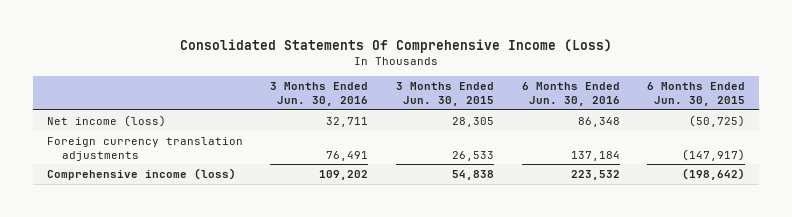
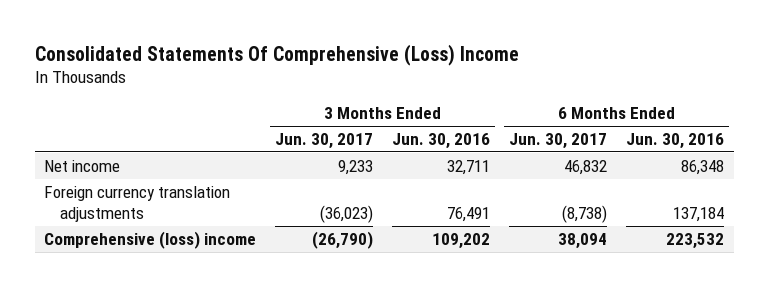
[179,39,612,54] Consolidated Statements Of Comprehensive Income (Loss) -> [34,43,519,66] Consolidated Statements Of Comprehensive (Loss) Income
[395,82,494,106] 3 Months Ended Jun. 30, 2015 -> none
[647,82,746,106] 6 Months Ended Jun. 30, 2015 -> none
none -> [275,132,374,149] Jun. 30, 2017
none -> [509,132,608,149] Jun. 30, 2017
[46,114,166,127] Net income (loss) -> [44,159,121,172] Net income
[46,167,236,180] Comprehensive income (loss) -> [44,230,257,249] Comprehensive (loss) income

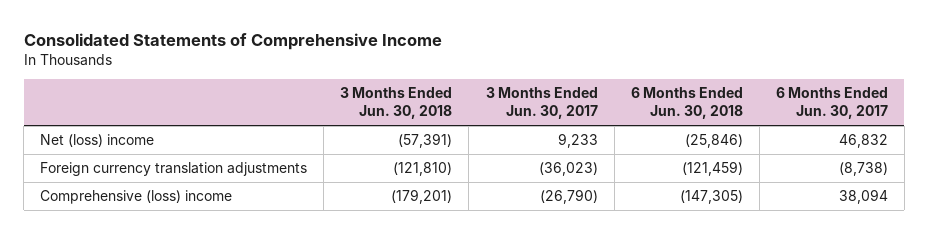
[34,43,519,66] Consolidated Statements Of Comprehensive (Loss) Income -> [23,32,442,50] Consolidated Statements of Comprehensive Income
[392,132,491,149] Jun. 30, 2016 -> none
[626,132,725,149] Jun. 30, 2016 -> none
none -> [340,87,453,120] 3 Months Ended Jun. 30, 2018
none -> [630,87,743,120] 6 Months Ended Jun. 30, 2018
[44,159,121,172] Net income -> [40,134,155,148] Net (loss) income

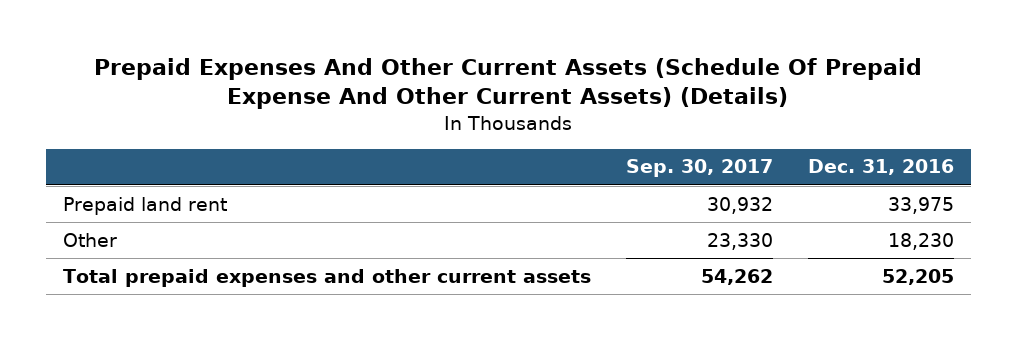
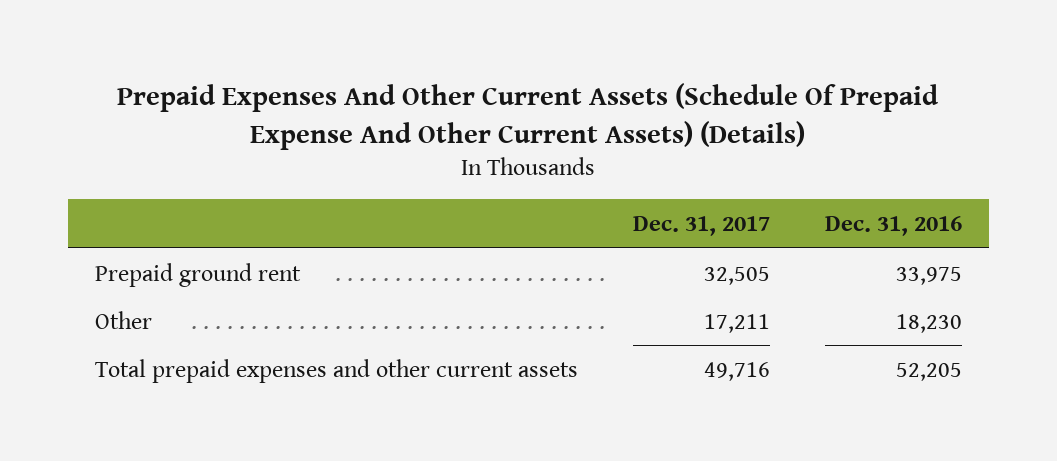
[625,159,773,178] Sep. 30, 2017 -> none
none -> [632,215,770,236] Dec. 31, 2017
[62,196,227,215] Prepaid land rent -> [95,262,302,287] Prepaid ground rent

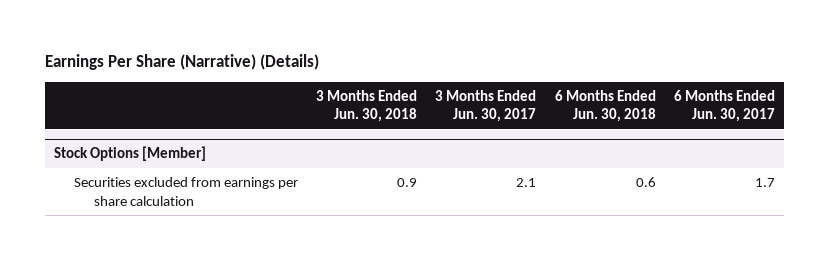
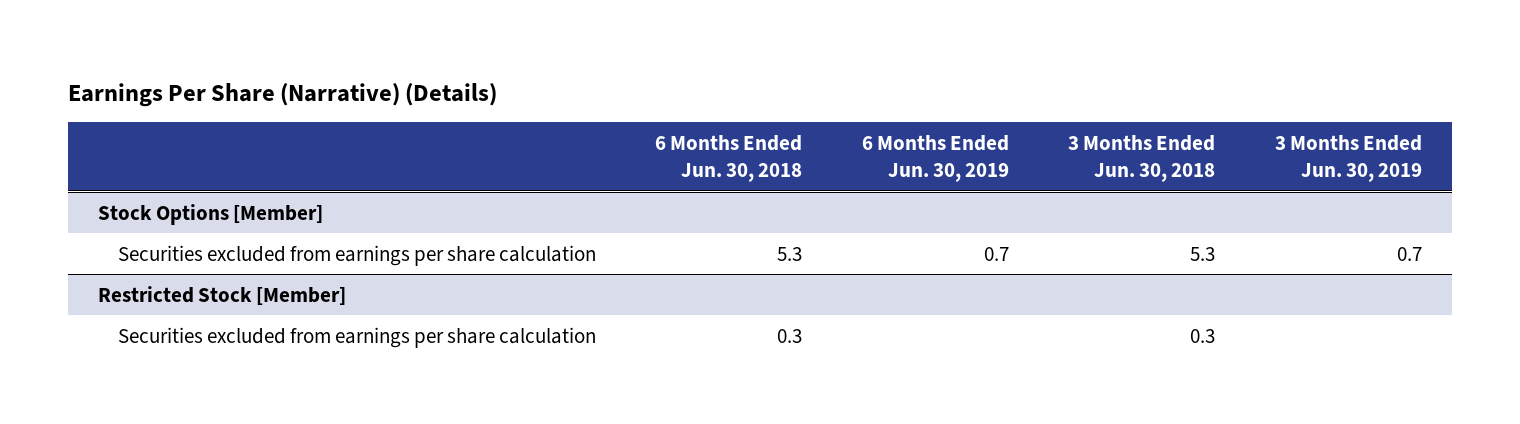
[435,89,537,123] 3 Months Ended Jun. 30, 2017 -> none
[674,89,776,123] 6 Months Ended Jun. 30, 2017 -> none
none -> [861,134,1009,183] 6 Months Ended Jun. 30, 2019
none -> [1274,134,1422,183] 3 Months Ended Jun. 30, 2019
[397,178,418,188] 0.9 -> [1190,246,1216,261] 5.3
[635,177,656,188] 0.6 -> [777,246,803,261] 5.3
none -> [98,285,347,305] Restricted Stock [Member]
none -> [117,326,596,348] Securities excluded from earnings per share calculation

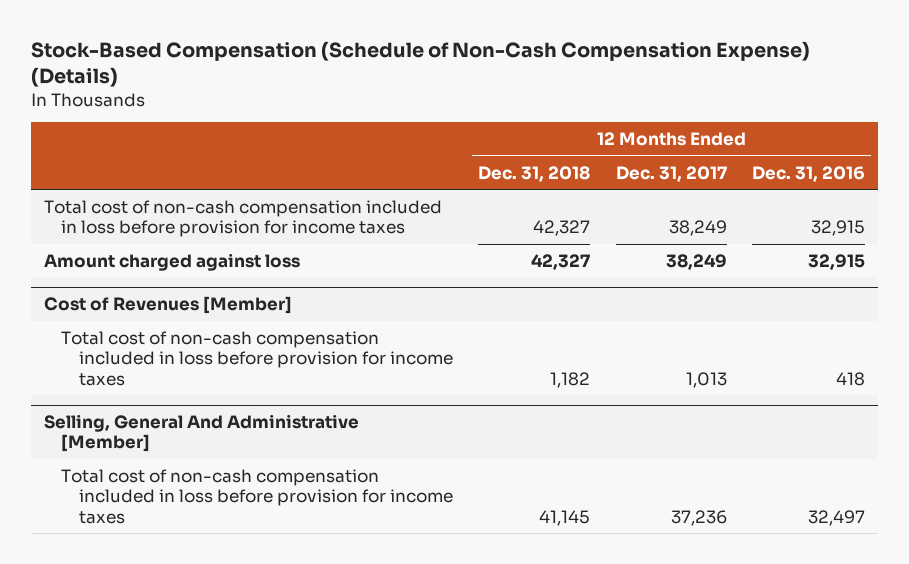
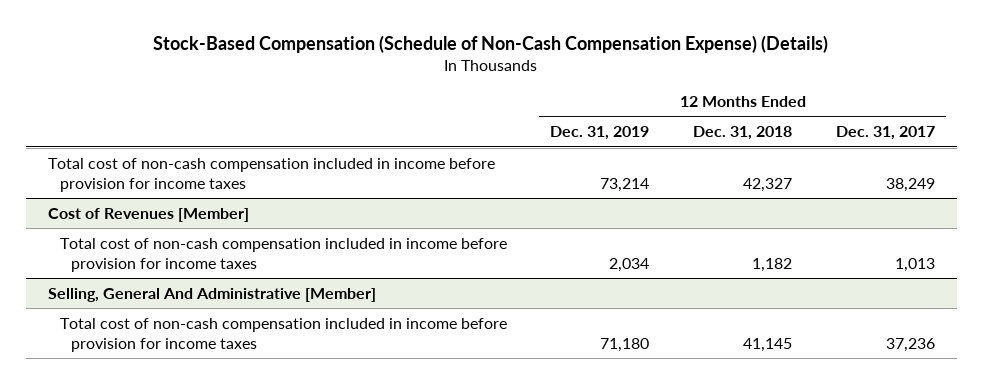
[751,165,865,182] Dec. 31, 2016 -> none
none -> [550,126,650,141] Dec. 31, 2019
[43,252,300,271] Amount charged against loss -> none
[43,199,442,238] Total cost of non-cash compensation included in loss before provision for income taxes -> [47,157,495,192] Total cost of non-cash compensation included in income before provision for income taxes
[61,330,453,386] Total cost of non-cash compensation included in loss before provision for income taxes -> [59,237,507,272] Total cost of non-cash compensation included in income before provision for income taxes
[61,468,453,524] Total cost of non-cash compensation included in loss before provision for income taxes -> [59,317,507,352] Total cost of non-cash compensation included in income before provision for income taxes

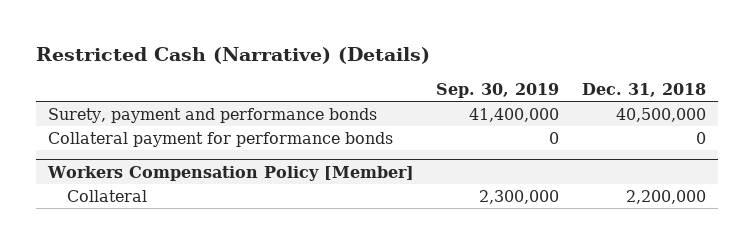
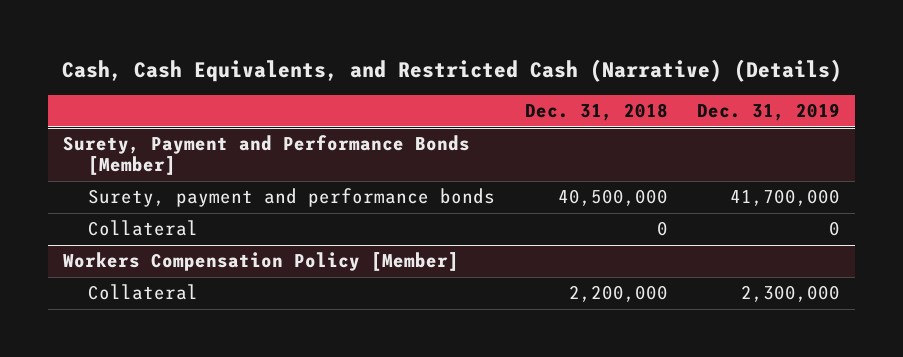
[36,47,431,65] Restricted Cash (Narrative) (Details) -> [61,58,842,82] Cash, Cash Equivalents, and Restricted Cash (Narrative) (Details)
[436,83,560,99] Sep. 30, 2019 -> none
none -> [696,103,840,122] Dec. 31, 2019
none -> [63,135,471,176] Surety, Payment and Performance Bonds [Member]
[47,131,393,147] Collateral payment for performance bonds -> none
none -> [88,220,199,237] Collateral

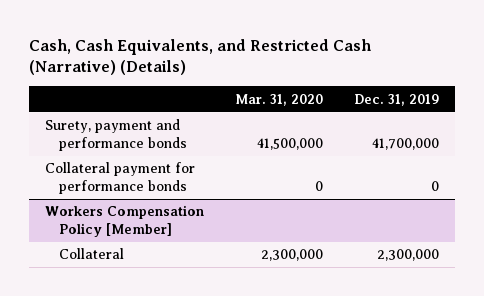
[524,103,668,122] Dec. 31, 2018 -> none
none -> [235,93,324,106] Mar. 31, 2020
[63,135,471,176] Surety, Payment and Performance Bonds [Member] -> none
[88,220,199,237] Collateral -> none
none -> [44,162,195,194] Collateral payment for performance bonds

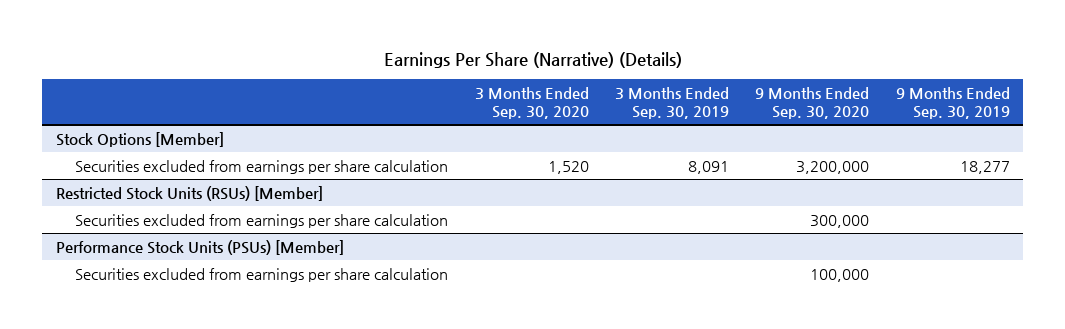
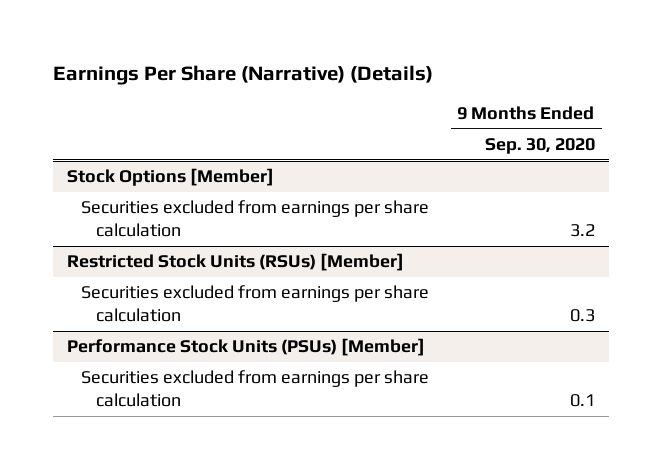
[474,86,589,119] 3 Months Ended Sep. 30, 2020 -> none
[614,86,729,119] 3 Months Ended Sep. 30, 2019 -> none
[895,86,1010,119] 9 Months Ended Sep. 30, 2019 -> none
[796,160,870,174] 3,200,000 -> [569,224,595,238] 3.2
[810,214,870,228] 300,000 -> [569,309,595,323] 0.3
[810,268,870,282] 100,000 -> [569,394,595,408] 0.1

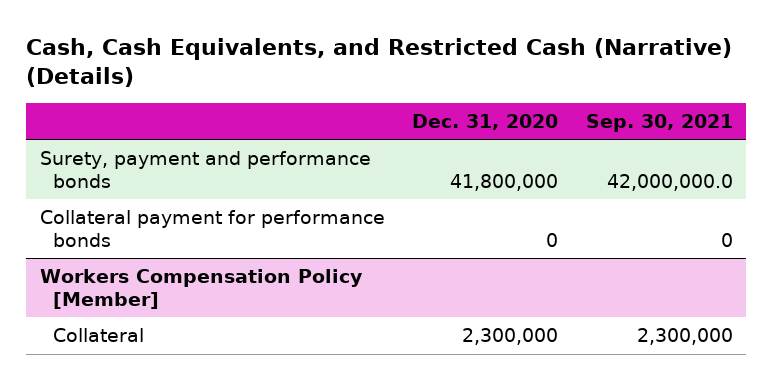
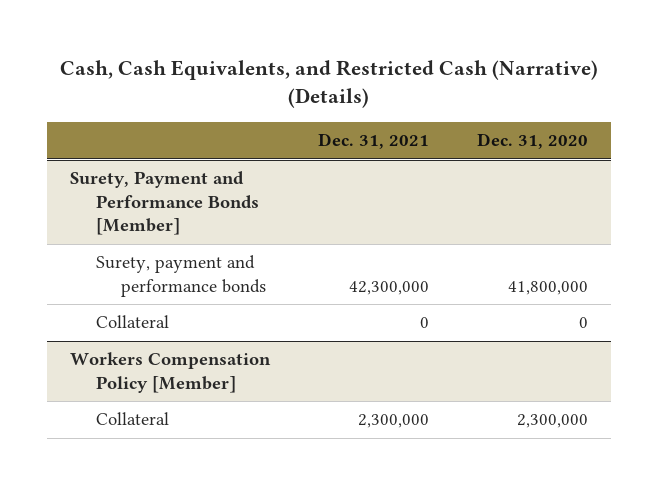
[585,113,733,132] Sep. 30, 2021 -> none
none -> [318,133,430,150] Dec. 31, 2021
none -> [70,171,259,236] Surety, Payment and Performance Bonds [Member]
[39,210,385,247] Collateral payment for performance bonds -> none
none -> [95,315,169,329] Collateral

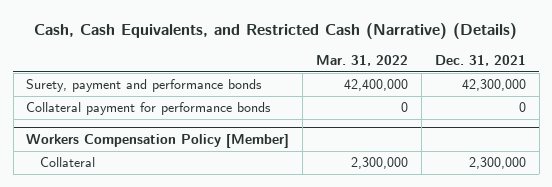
[476,133,588,150] Dec. 31, 2020 -> none
none -> [316,55,409,67] Mar. 31, 2022
[70,171,259,236] Surety, Payment and Performance Bonds [Member] -> none
[95,315,169,329] Collateral -> none
none -> [26,102,272,116] Collateral payment for performance bonds

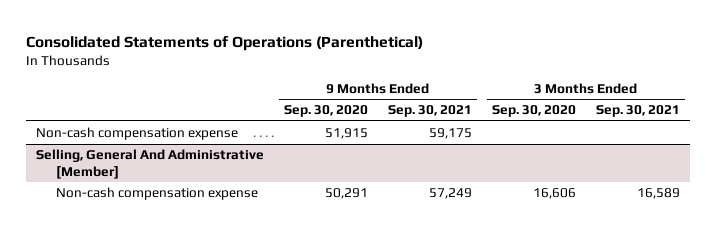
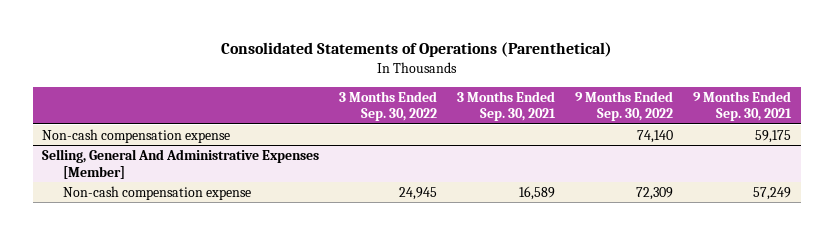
[284,105,369,118] Sep. 30, 2020 -> none
[492,105,577,118] Sep. 30, 2020 -> none
none -> [339,90,438,122] 3 Months Ended Sep. 30, 2022
none -> [575,90,674,122] 9 Months Ended Sep. 30, 2022
[36,149,265,179] Selling, General And Administrative [Member] -> [42,148,320,179] Selling, General And Administrative Expenses [Member]

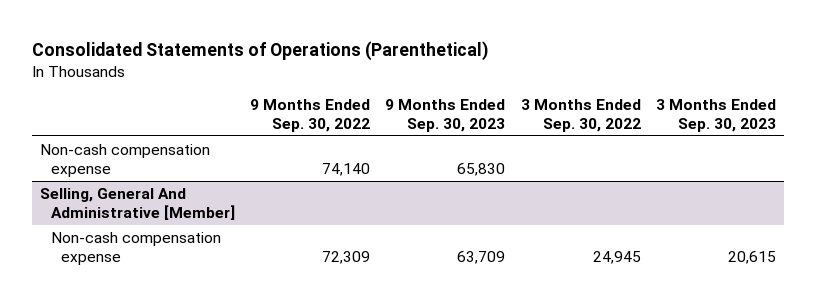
[457,90,557,122] 3 Months Ended Sep. 30, 2021 -> none
[692,90,792,122] 9 Months Ended Sep. 30, 2021 -> none
none -> [385,98,506,132] 9 Months Ended Sep. 30, 2023
none -> [656,98,777,132] 3 Months Ended Sep. 30, 2023
[42,148,320,179] Selling, General And Administrative Expenses [Member] -> [39,187,235,220] Selling, General And Administrative [Member]

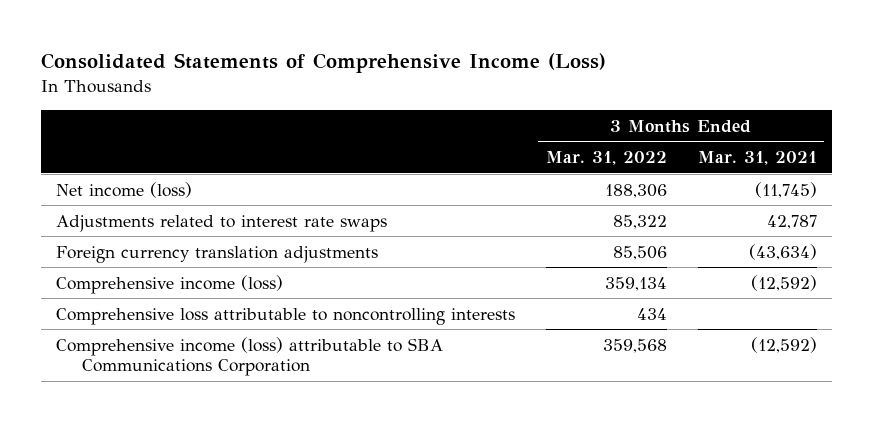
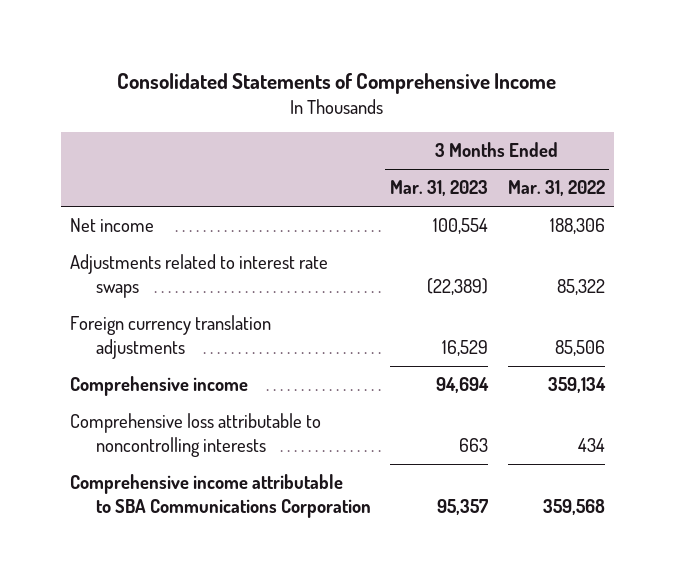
[40,53,606,74] Consolidated Statements of Comprehensive Income (Loss) -> [117,72,557,94] Consolidated Statements of Comprehensive Income
[697,151,817,166] Mar. 31, 2021 -> none
none -> [390,180,489,197] Mar. 31, 2023
[56,181,193,198] Net income (loss) -> [70,218,155,233] Net income
[56,274,284,294] Comprehensive income (loss) -> [70,376,249,397] Comprehensive income
[56,336,444,377] Comprehensive income (loss) attributable to SBA Communications Corporation -> [70,474,371,519] Comprehensive income attributable to SBA Communications Corporation

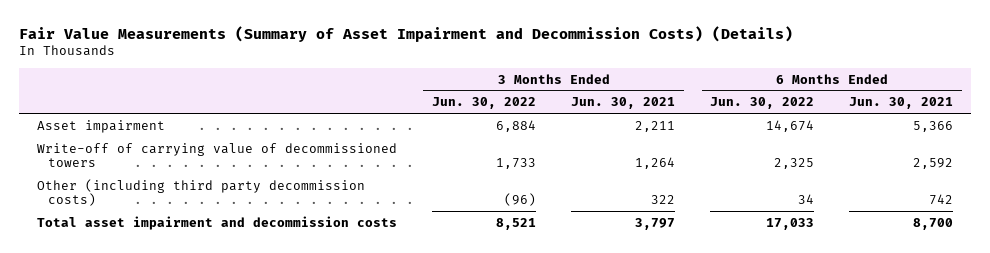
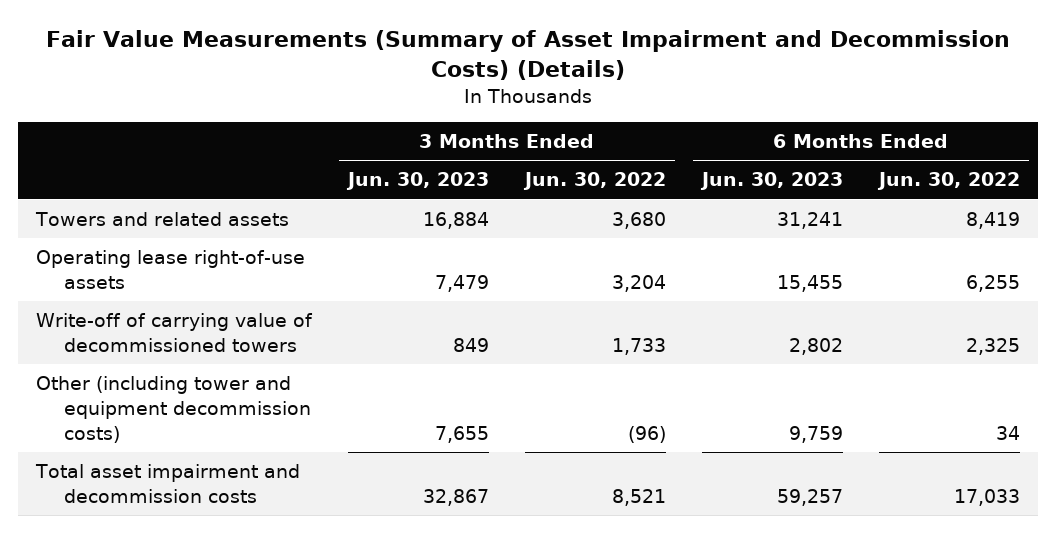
[571,97,676,110] Jun. 30, 2021 -> none
[849,97,954,110] Jun. 30, 2021 -> none
none -> [345,172,489,191] Jun. 30, 2023
none -> [699,172,843,191] Jun. 30, 2023
[36,119,165,133] Asset impairment -> none
none -> [34,212,289,227] Towers and related assets
none -> [35,250,305,289] Operating lease right-of-use assets
[36,178,365,207] Other (including third party decommission costs) -> [35,376,311,443] Other (including tower and equipment decommission costs)

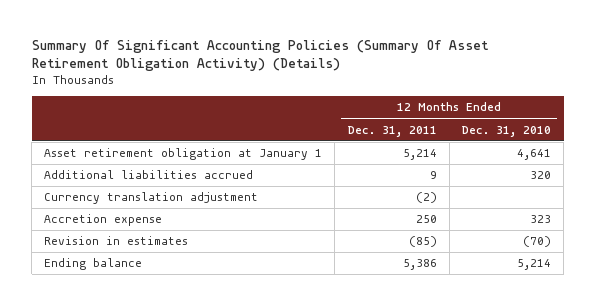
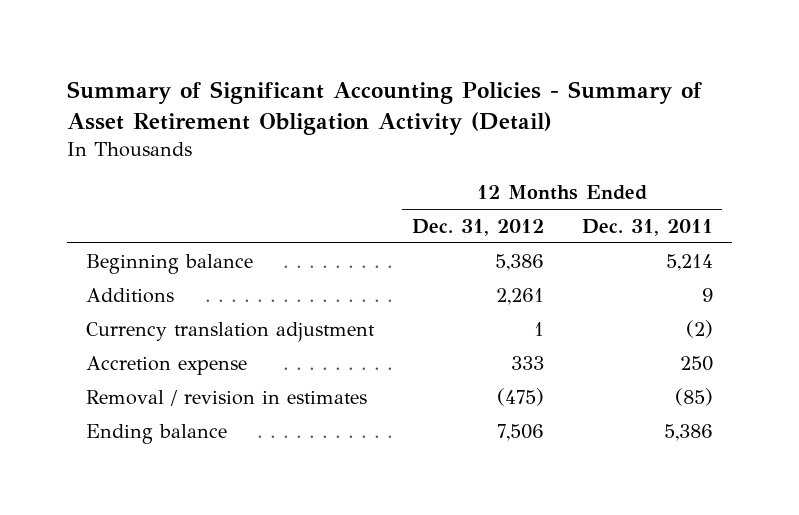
[31,39,489,72] Summary Of Significant Accounting Policies (Summary Of Asset Retirement Obligation Activity) (Details) -> [66,80,702,135] Summary of Significant Accounting Policies - Summary of Asset Retirement Obligation Activity (Detail)
[462,125,552,137] Dec. 31, 2010 -> none
none -> [411,218,544,236] Dec. 31, 2012
[44,148,323,161] Asset retirement obligation at January 1 -> [85,253,253,274] Beginning balance
[44,170,254,180] Additional liabilities accrued -> [85,287,174,303] Additions
[44,236,189,246] Revision in estimates -> [85,389,367,406] Removal / revision in estimates

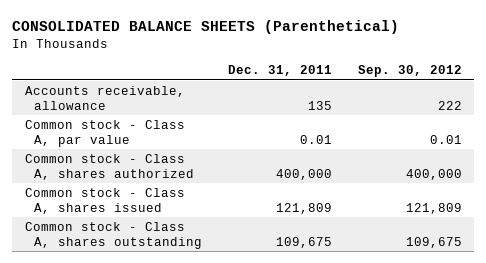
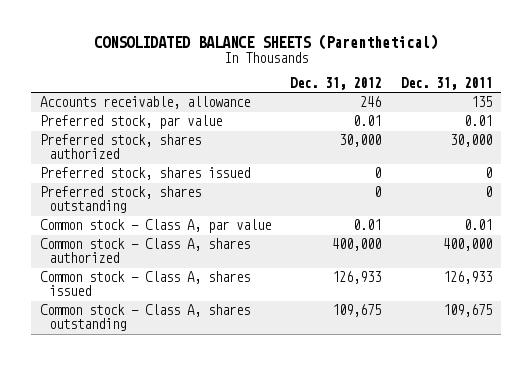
[357,65,462,78] Sep. 30, 2012 -> none
none -> [290,77,382,91] Dec. 31, 2012
none -> [40,115,223,130] Preferred stock, par value
none -> [40,134,202,160] Preferred stock, shares authorized
none -> [40,167,251,181] Preferred stock, shares issued
none -> [40,186,202,214] Preferred stock, shares outstanding
[275,202,332,214] 121,809 -> [442,271,492,285] 126,933

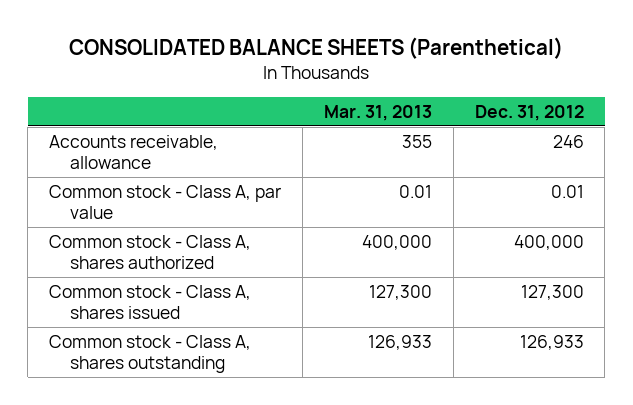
[400,77,492,91] Dec. 31, 2011 -> none
none -> [323,104,432,121] Mar. 31, 2013
[40,115,223,130] Preferred stock, par value -> none
[40,134,202,160] Preferred stock, shares authorized -> none
[40,167,251,181] Preferred stock, shares issued -> none
[40,186,202,214] Preferred stock, shares outstanding -> none
[332,271,382,285] 126,933 -> [520,284,584,300] 127,300
[332,304,382,318] 109,675 -> [519,334,584,350] 126,933

